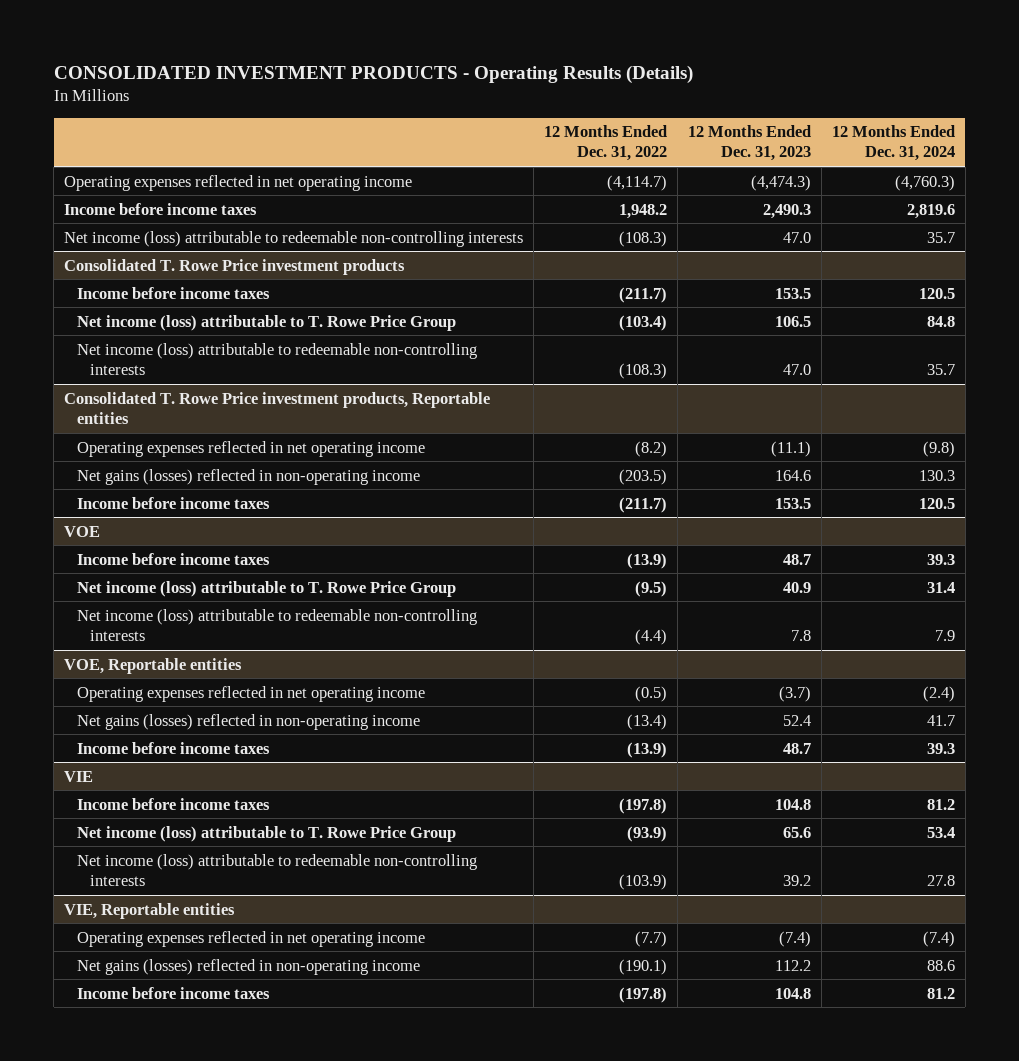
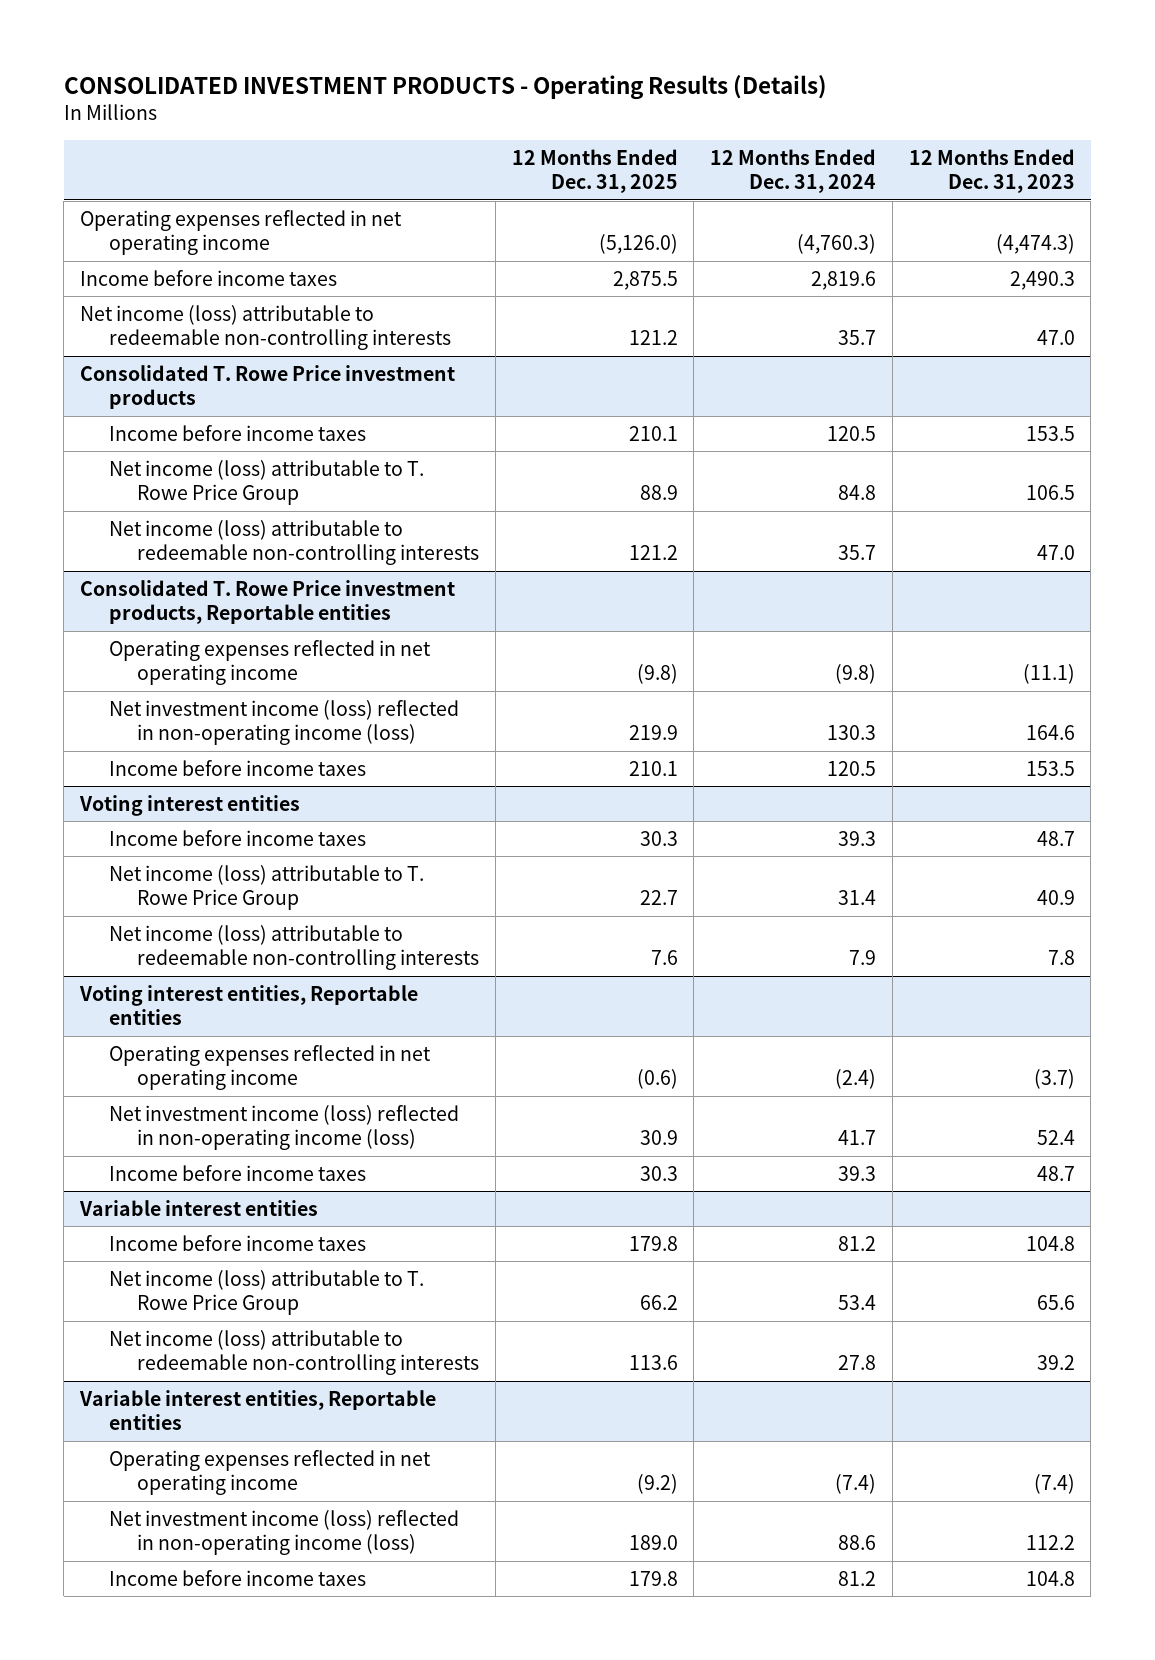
[544,125,668,162] 12 Months Ended Dec. 31, 2022 -> none
none -> [511,148,678,194] 12 Months Ended Dec. 31, 2025
[77,468,421,485] Net gains (losses) reflected in non-operating income -> [108,699,459,746] Net investment income (loss) reflected in non-operating income (loss)
[64,525,101,537] VOE -> [79,794,301,816] Voting interest entities
[64,657,243,674] VOE, Reportable entities -> none
none -> [79,984,419,1026] Voting interest entities, Reportable entities
[77,713,421,730] Net gains (losses) reflected in non-operating income -> [108,1104,459,1151] Net investment income (loss) reflected in non-operating income (loss)
[64,770,94,782] VIE -> [79,1199,319,1216] Variable interest entities
[64,902,236,919] VIE, Reportable entities -> none
none -> [79,1389,437,1431] Variable interest entities, Reportable entities
[77,958,421,975] Net gains (losses) reflected in non-operating income -> [108,1509,459,1556] Net investment income (loss) reflected in non-operating income (loss)

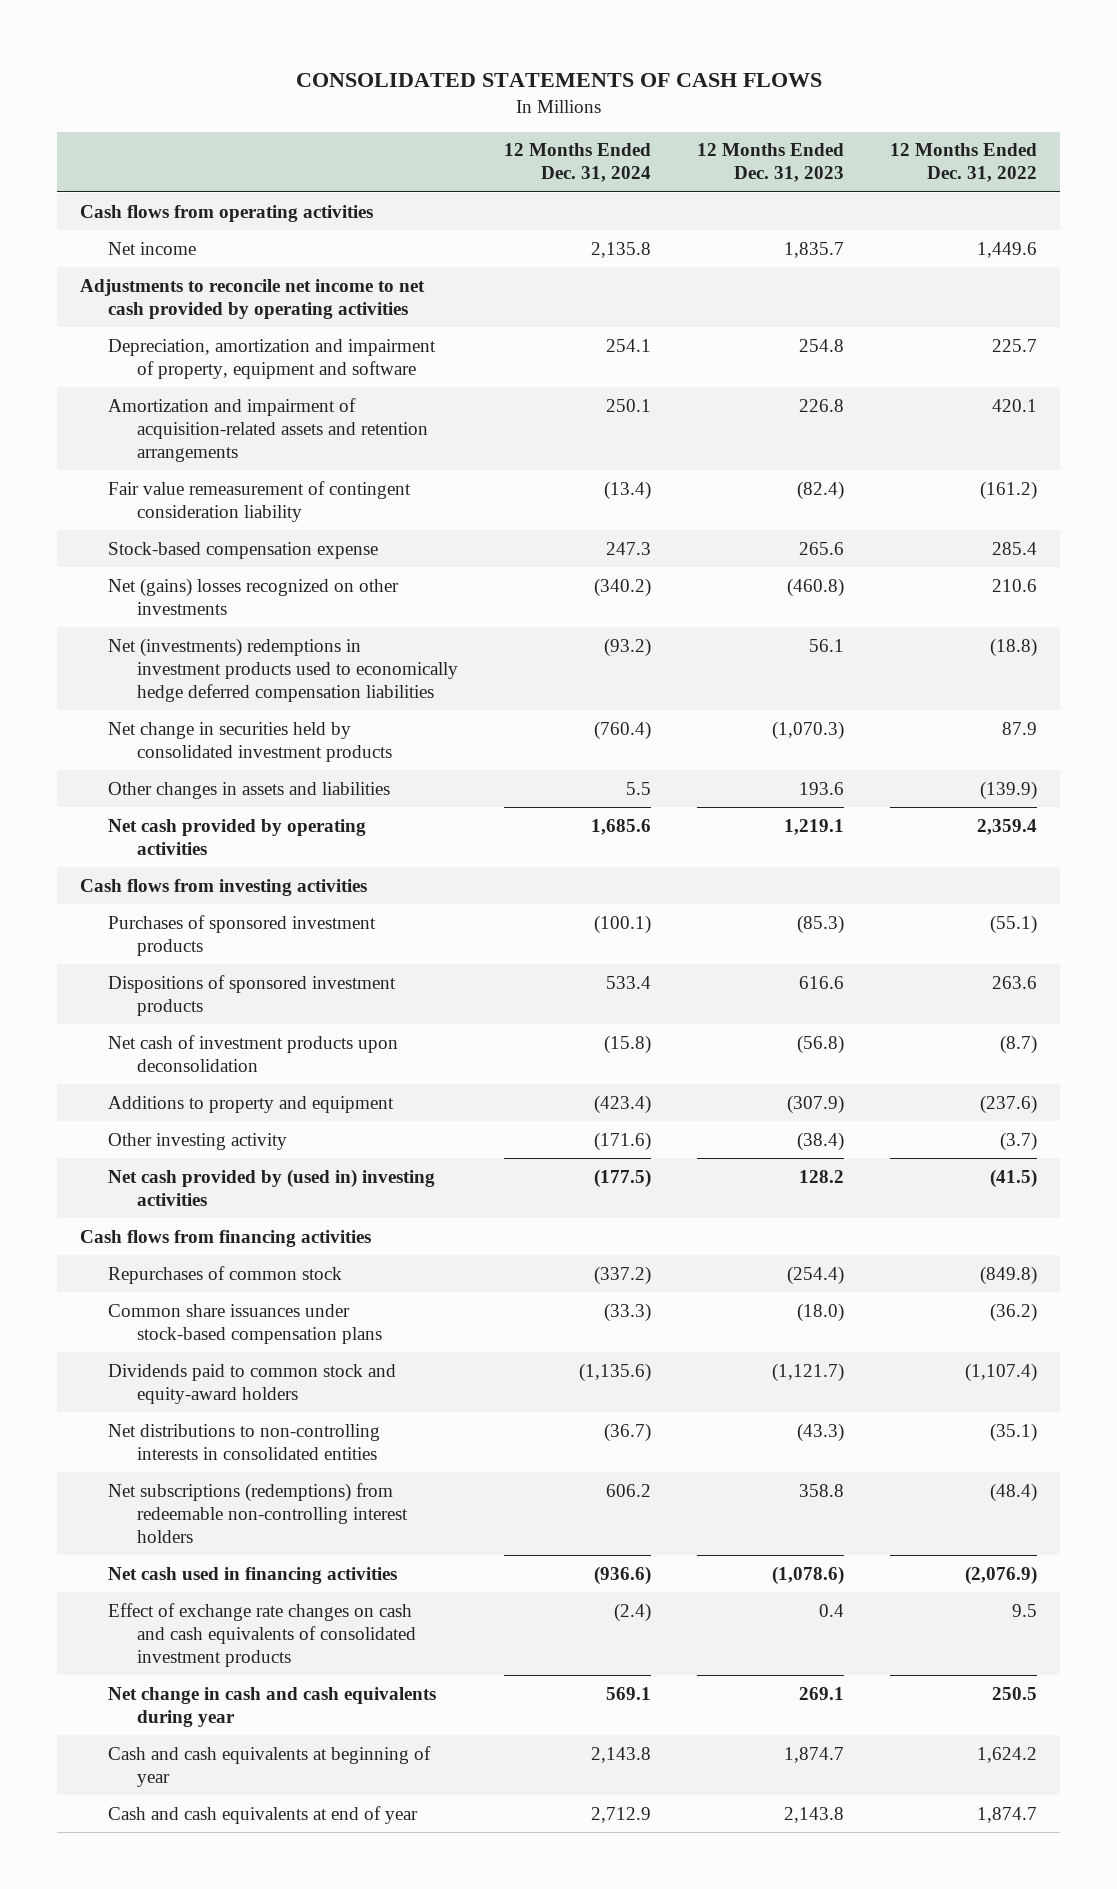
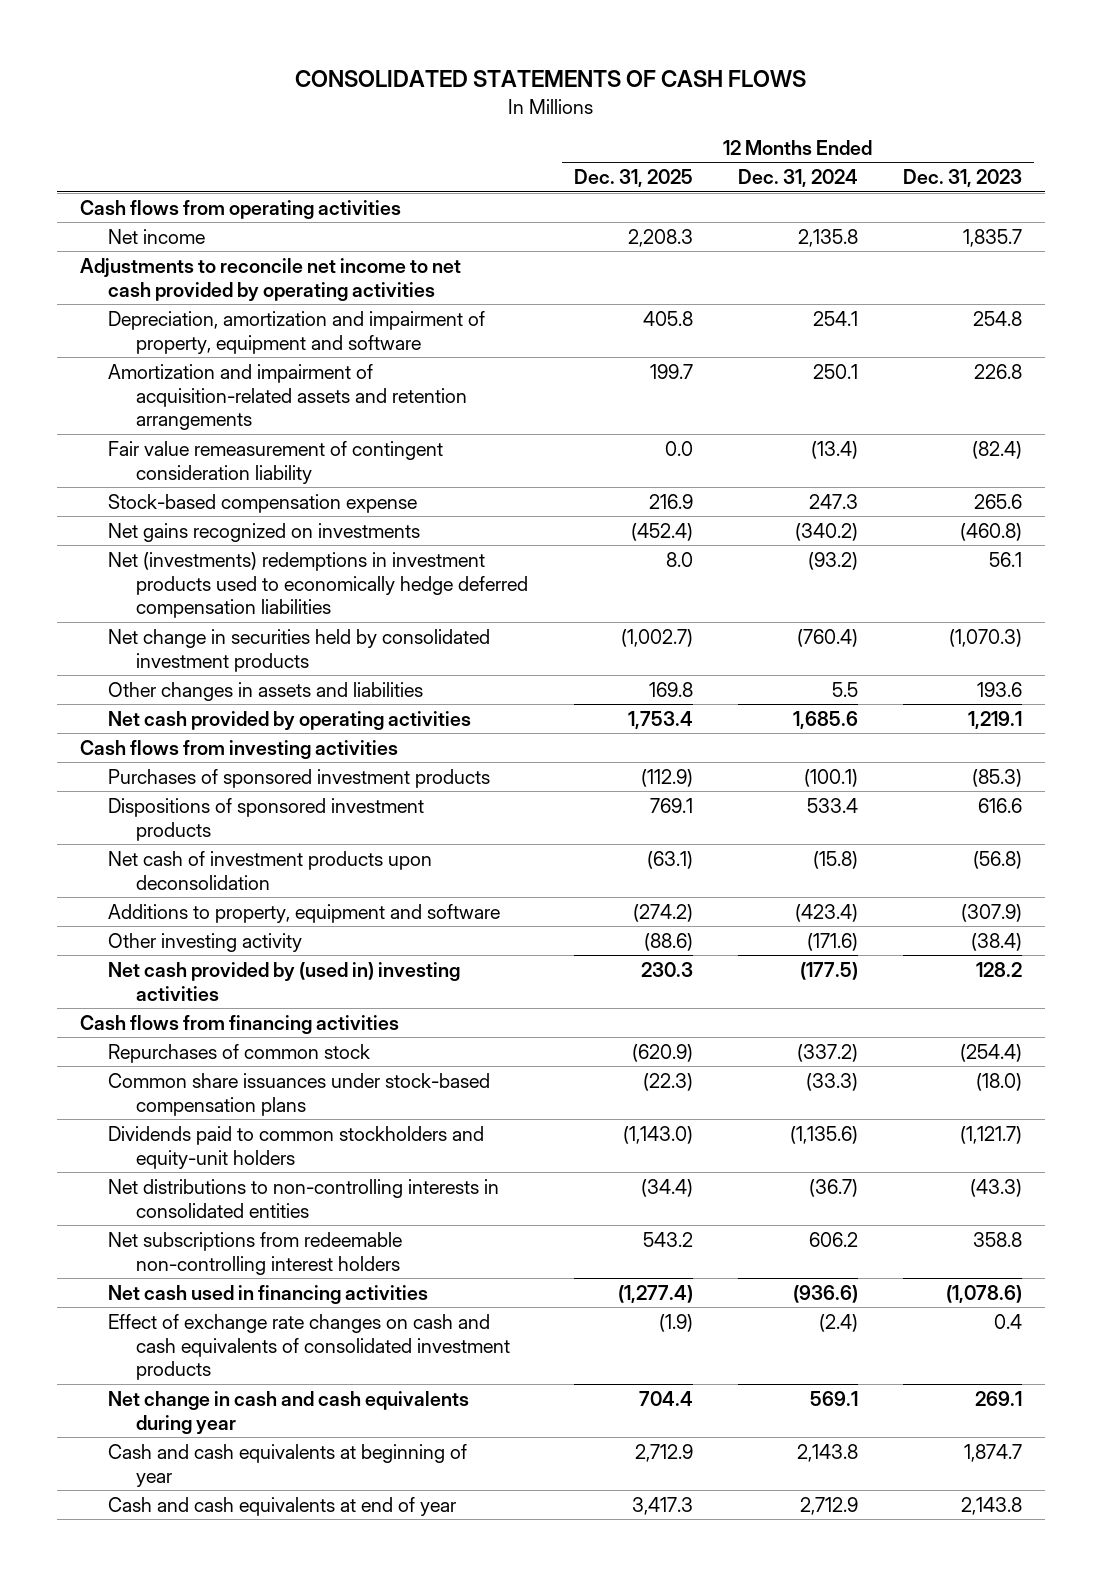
[890,143,1038,183] 12 Months Ended Dec. 31, 2022 -> none
none -> [573,169,693,188] Dec. 31, 2025
[108,577,400,615] Net (gains) losses recognized on other investments -> [108,522,421,542] Net gains recognized on investments
[108,1095,395,1113] Additions to property and equipment -> [108,903,501,923] Additions to property, equipment and software
[108,1363,397,1404] Dividends paid to common stock and equity-award holders -> [108,1125,485,1169] Dividends paid to common stockholders and equity-unit holders
[108,1482,408,1543] Net subscriptions (redemptions) from redeemable non-controlling interest holders -> [108,1231,403,1275] Net subscriptions from redeemable non-controlling interest holders

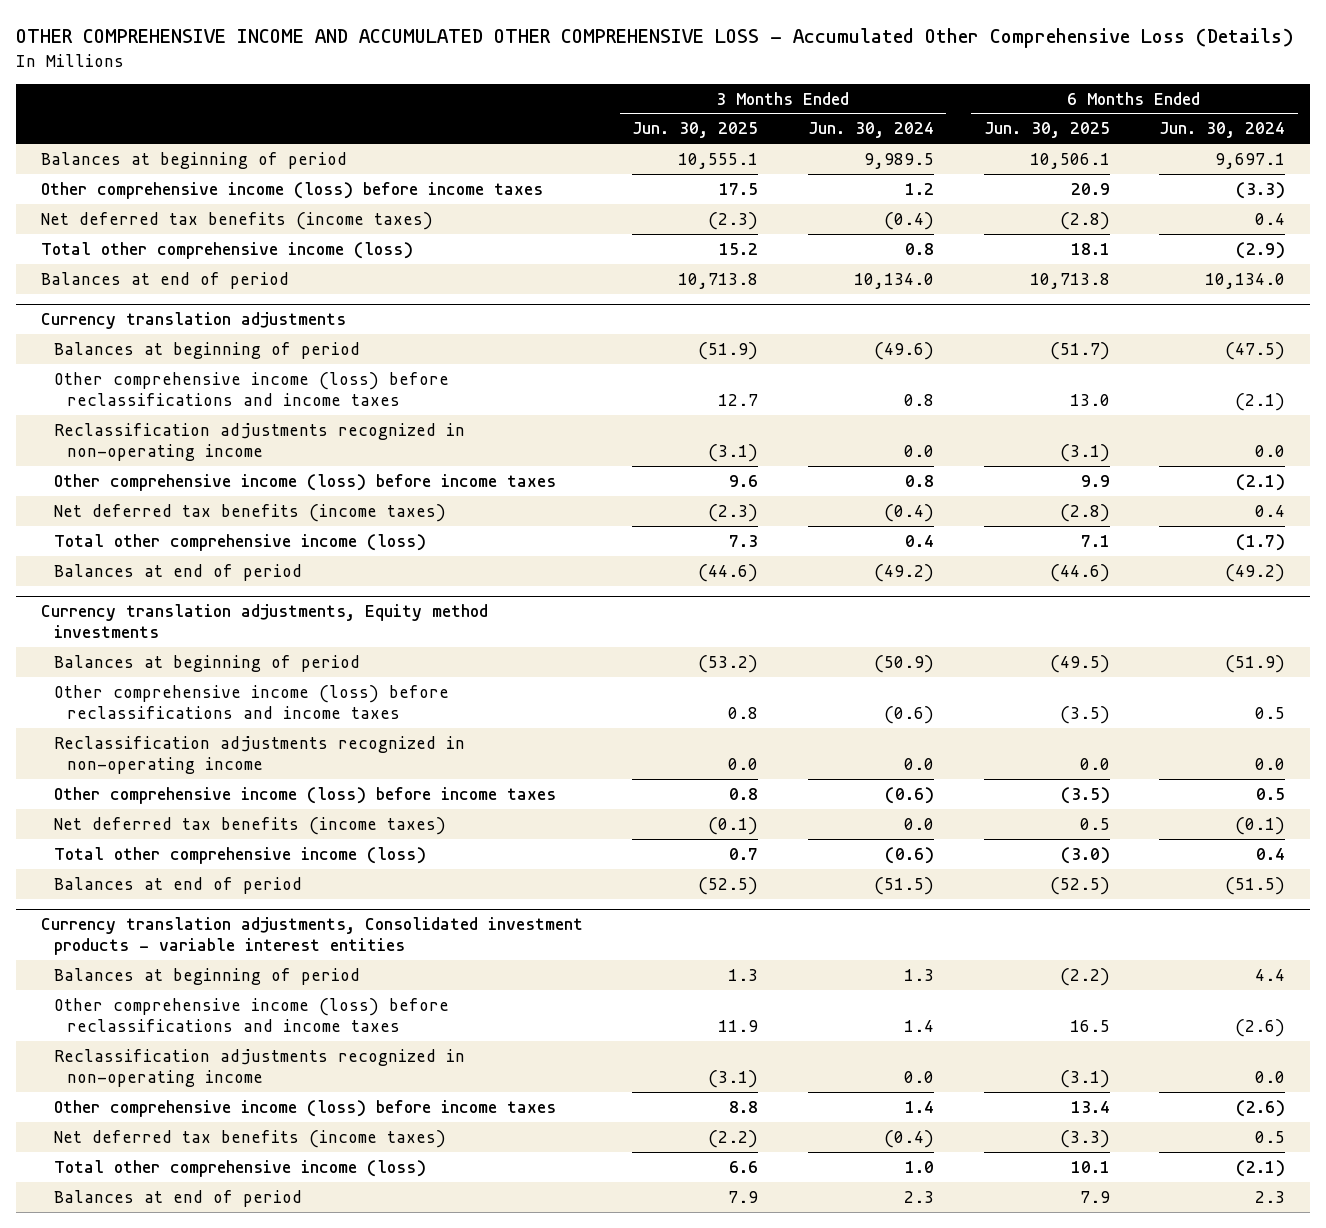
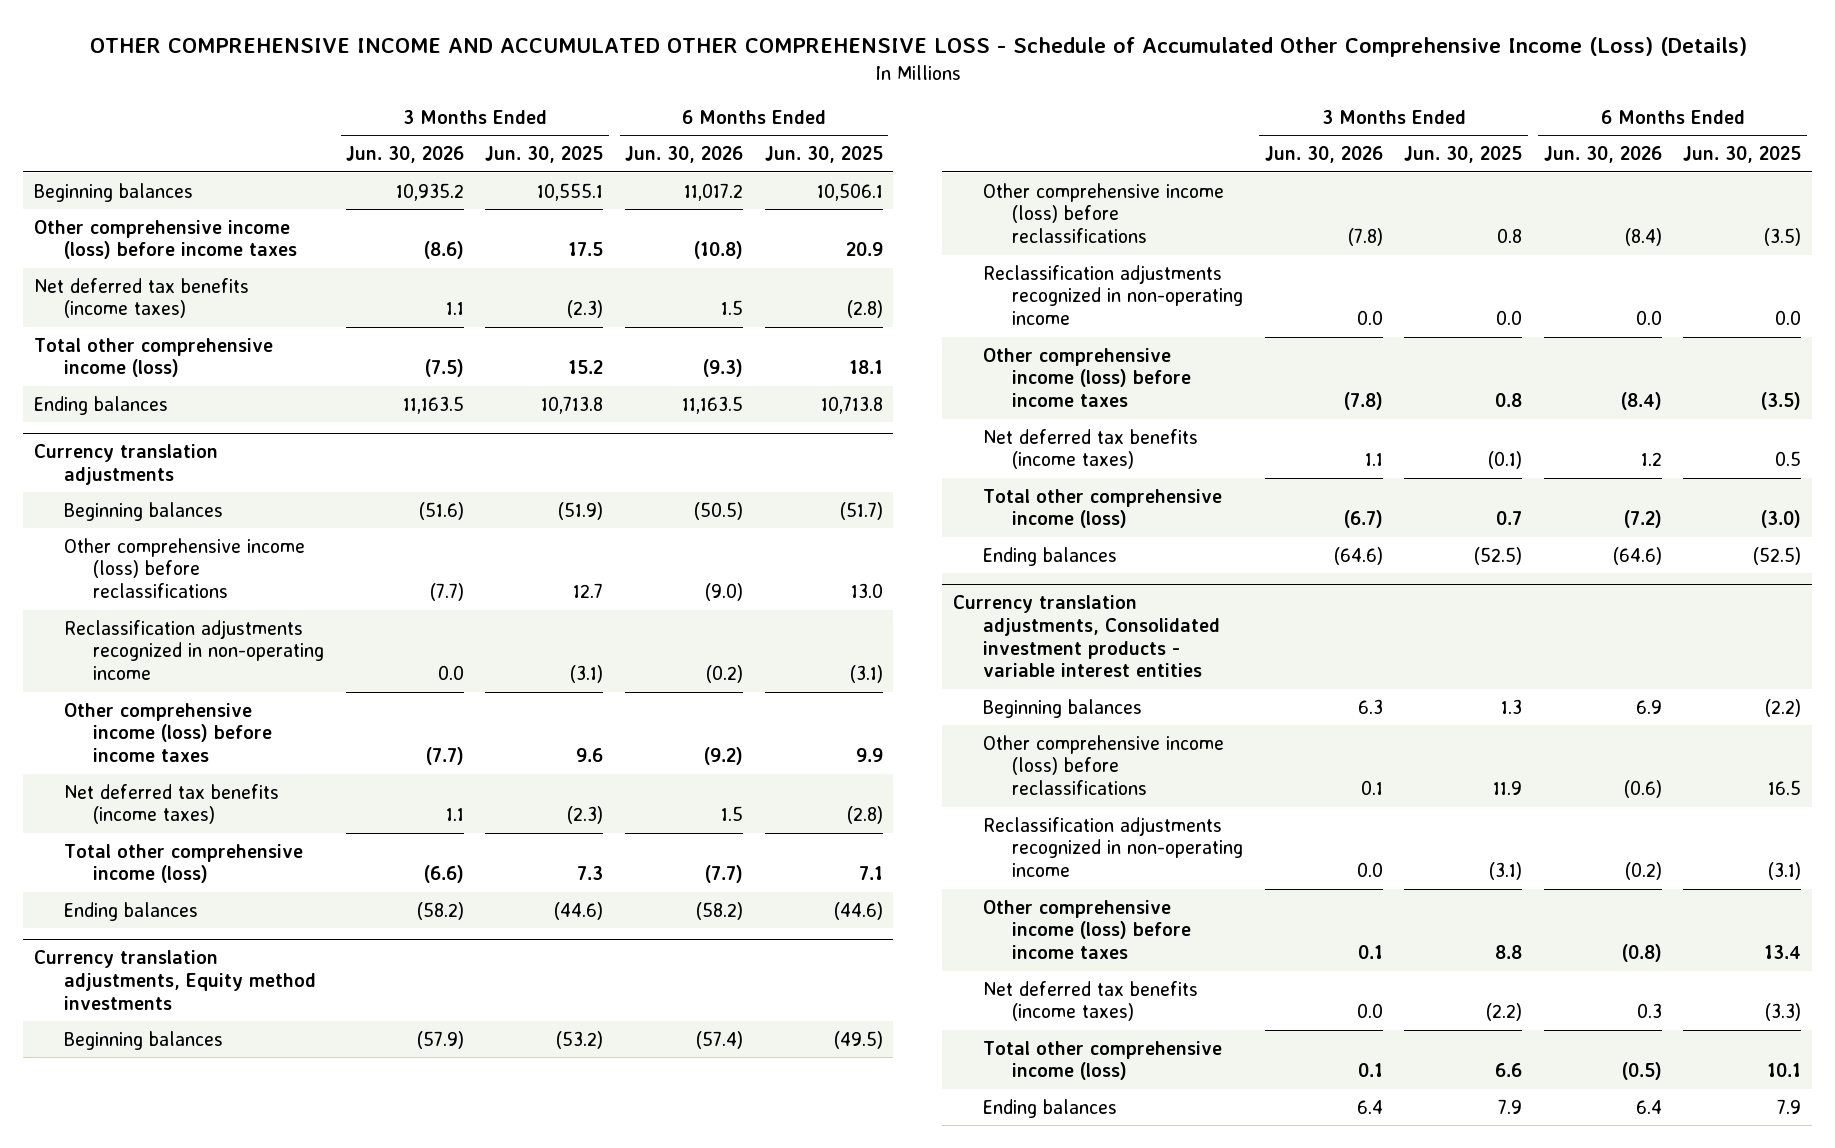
[15,28,1294,49] OTHER COMPREHENSIVE INCOME AND ACCUMULATED OTHER COMPREHENSIVE LOSS - Accumulated Other Comprehensive Loss (Details) -> [89,37,1747,58] OTHER COMPREHENSIVE INCOME AND ACCUMULATED OTHER COMPREHENSIVE LOSS - Schedule of Accumulated Other Comprehensive Income (Loss) (Details)
[807,122,934,139] Jun. 30, 2024 -> none
[1159,122,1286,139] Jun. 30, 2024 -> none
none -> [345,146,464,164] Jun. 30, 2026
none -> [624,146,743,164] Jun. 30, 2026
[40,151,347,169] Balances at beginning of period -> [33,182,193,202] Beginning balances
[40,271,289,289] Balances at end of period -> [33,395,168,415] Ending balances
[54,341,361,359] Balances at beginning of period -> [63,501,223,521] Beginning balances
[54,371,450,406] Other comprehensive income (loss) before reclassifications and income taxes -> [63,537,305,599] Other comprehensive income (loss) before reclassifications
[54,563,303,581] Balances at end of period -> [63,901,198,921] Ending balances
[54,654,361,672] Balances at beginning of period -> [63,1030,223,1050] Beginning balances
[54,684,450,719] Other comprehensive income (loss) before reclassifications and income taxes -> [982,182,1224,244] Other comprehensive income (loss) before reclassifications
[54,876,303,894] Balances at end of period -> [982,546,1117,566] Ending balances
[54,967,361,985] Balances at beginning of period -> [982,698,1142,718] Beginning balances
[54,997,450,1032] Other comprehensive income (loss) before reclassifications and income taxes -> [982,734,1224,796] Other comprehensive income (loss) before reclassifications
[54,1189,303,1207] Balances at end of period -> [982,1098,1117,1118] Ending balances

